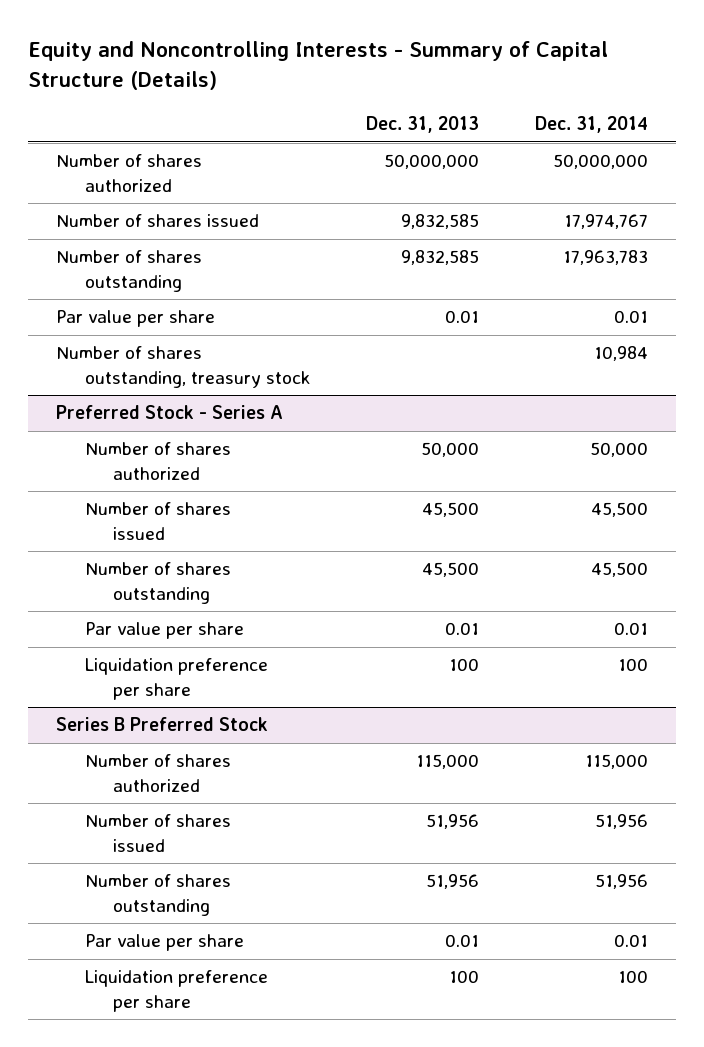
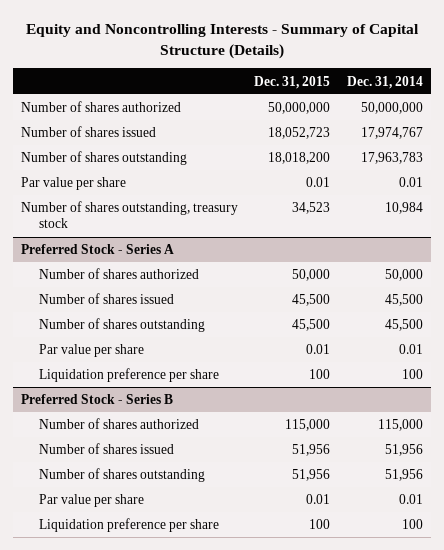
[366,116,480,134] Dec. 31, 2013 -> none
none -> [254,75,331,89] Dec. 31, 2015
[55,717,268,732] Series B Preferred Stock -> [21,394,174,405] Preferred Stock - Series B

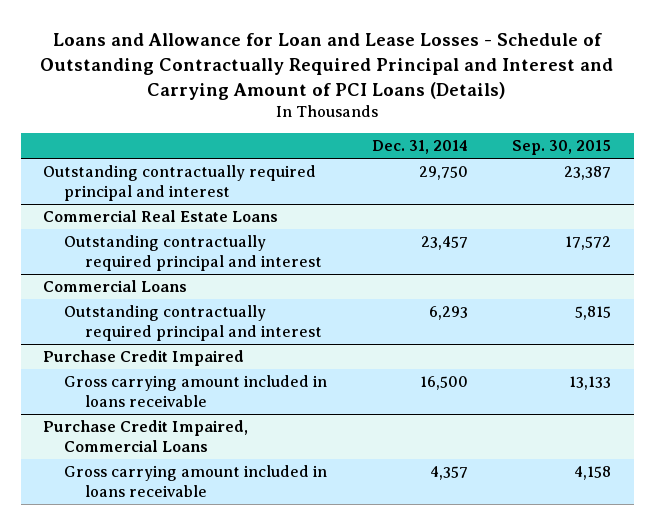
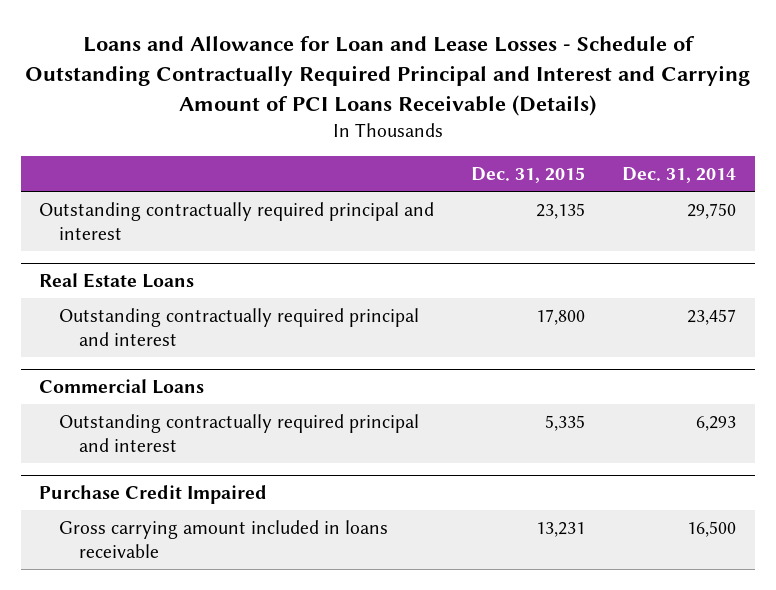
[40,33,614,100] Loans and Allowance for Loan and Lease Losses - Schedule of Outstanding Contractually Required Principal and Interest and Carrying Amount of PCI Loans (Details) -> [24,35,750,116] Loans and Allowance for Loan and Lease Losses - Schedule of Outstanding Contractually Required Principal and Interest and Carrying Amount of PCI Loans Receivable (Details)
[512,140,612,156] Sep. 30, 2015 -> none
none -> [471,166,586,183] Dec. 31, 2015
[43,210,279,223] Commercial Real Estate Loans -> [39,272,195,288] Real Estate Loans
[43,420,249,452] Purchase Credit Impaired, Commercial Loans -> none
[64,465,328,497] Gross carrying amount included in loans receivable -> none

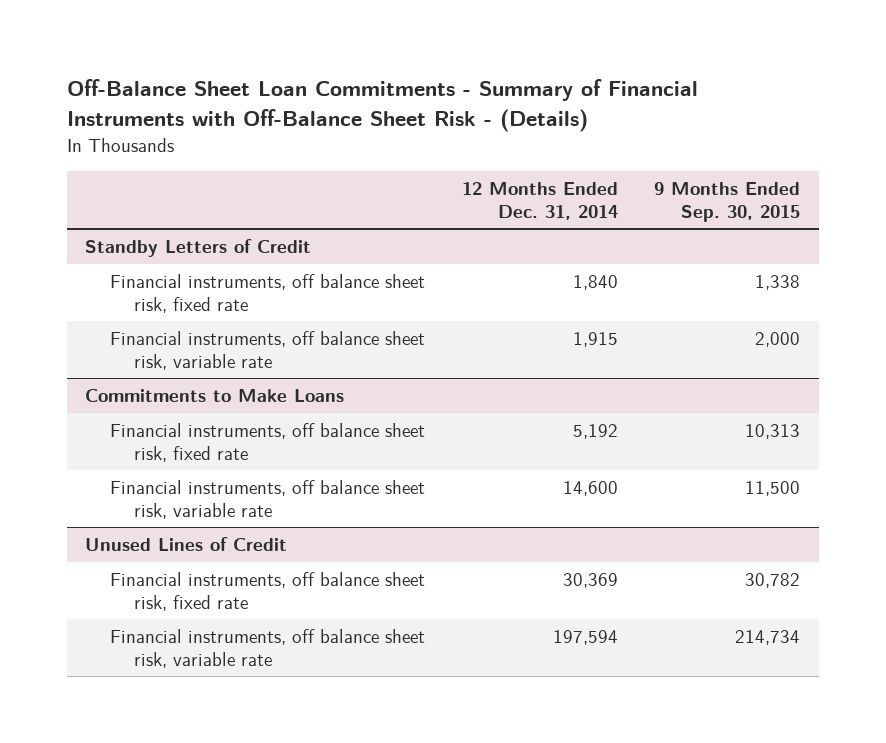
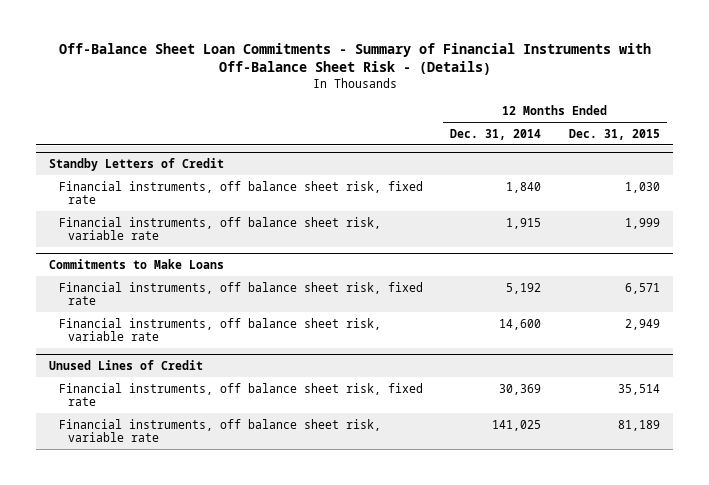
[654,182,801,222] 9 Months Ended Sep. 30, 2015 -> none
none -> [568,128,660,140] Dec. 31, 2015
[552,630,618,646] 197,594 -> [492,419,542,431] 141,025

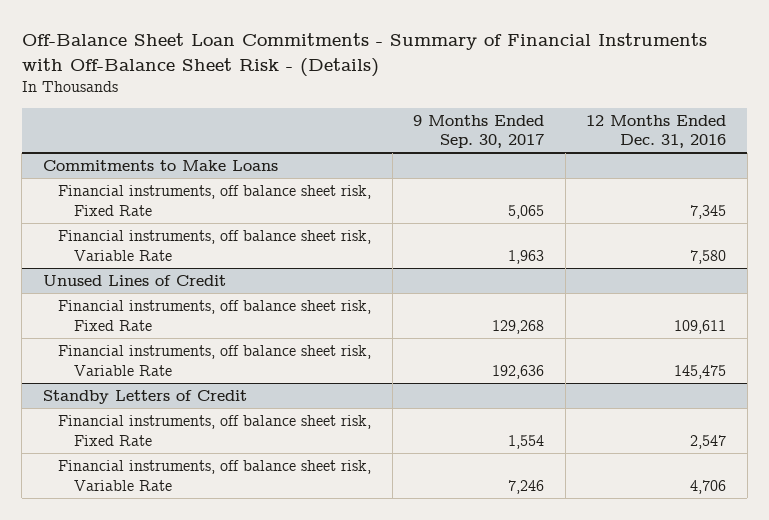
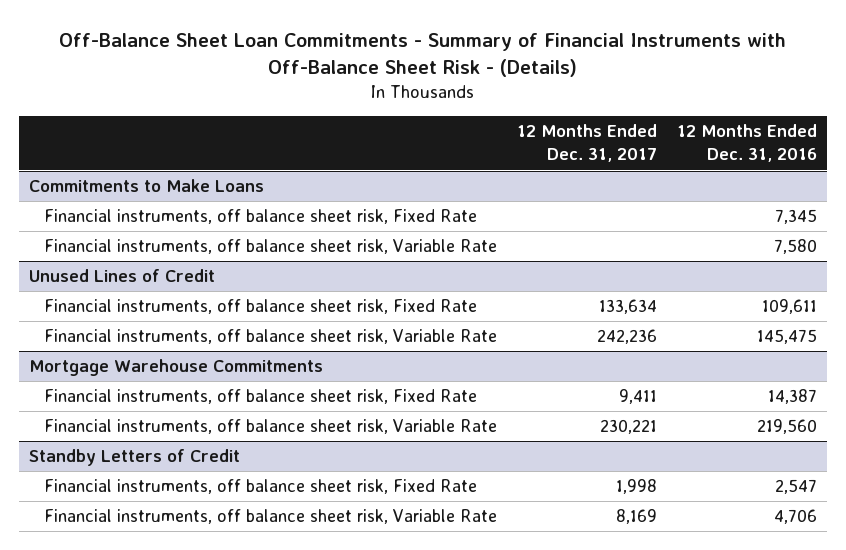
[413,114,545,149] 9 Months Ended Sep. 30, 2017 -> none
none -> [517,124,658,163] 12 Months Ended Dec. 31, 2017
none -> [29,359,324,377] Mortgage Warehouse Commitments
none -> [44,389,478,405] Financial instruments, off balance sheet risk, Fixed Rate
none -> [44,419,498,435] Financial instruments, off balance sheet risk, Variable Rate

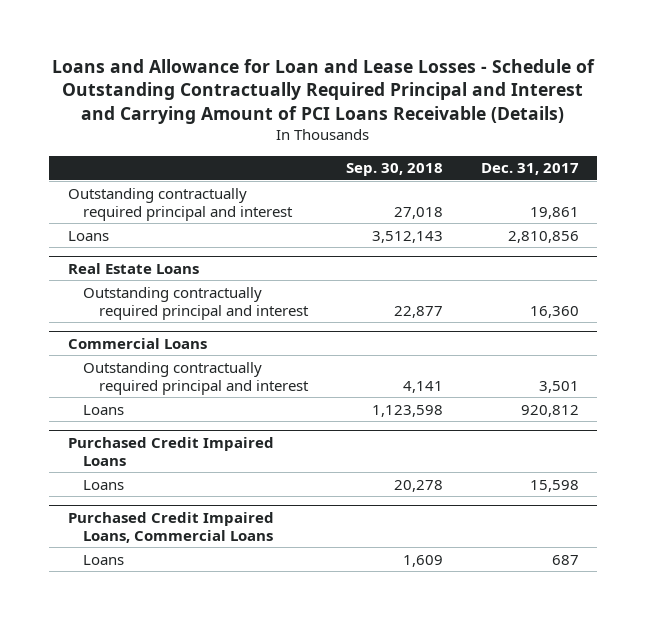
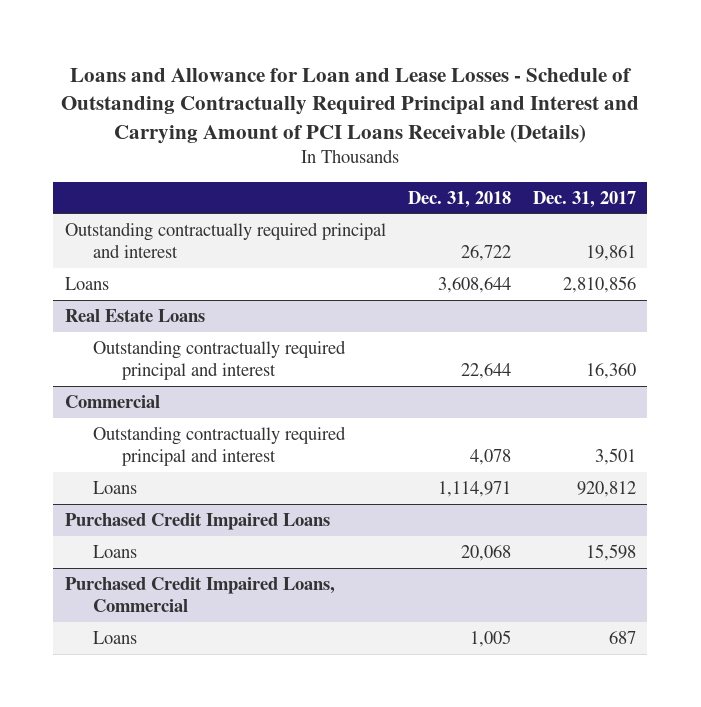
[345,163,443,177] Sep. 30, 2018 -> none
none -> [407,190,511,208] Dec. 31, 2018
[67,337,207,349] Commercial Loans -> [64,394,160,408] Commercial
[67,511,274,543] Purchased Credit Impaired Loans, Commercial Loans -> [64,576,335,612] Purchased Credit Impaired Loans, Commercial

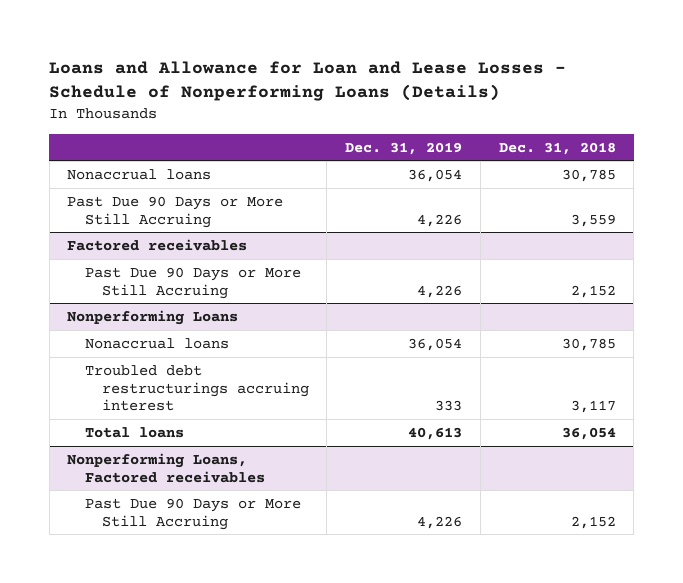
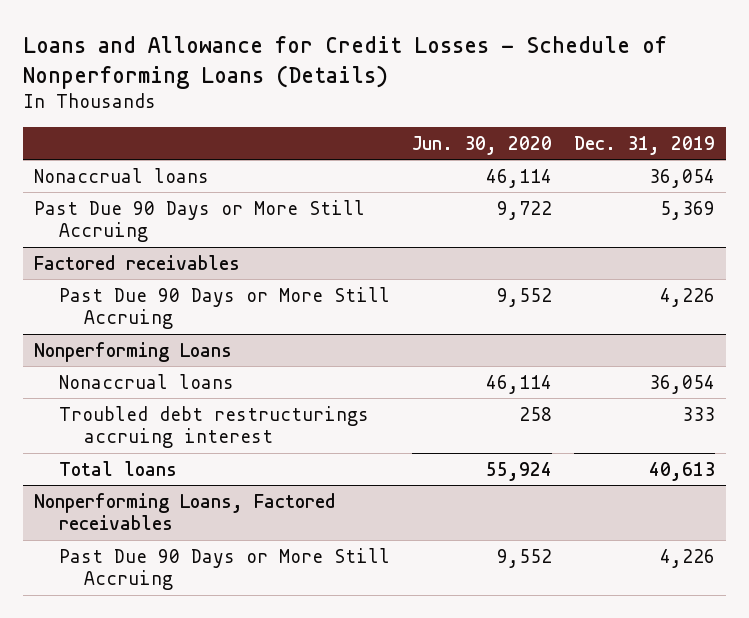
[49,61,567,102] Loans and Allowance for Loan and Lease Losses - Schedule of Nonperforming Loans (Details) -> [23,35,668,89] Loans and Allowance for Credit Losses - Schedule of Nonperforming Loans (Details)
[498,141,616,155] Dec. 31, 2018 -> none
none -> [411,135,552,155] Jun. 30, 2020
[417,213,463,227] 4,226 -> [659,200,715,220] 5,369

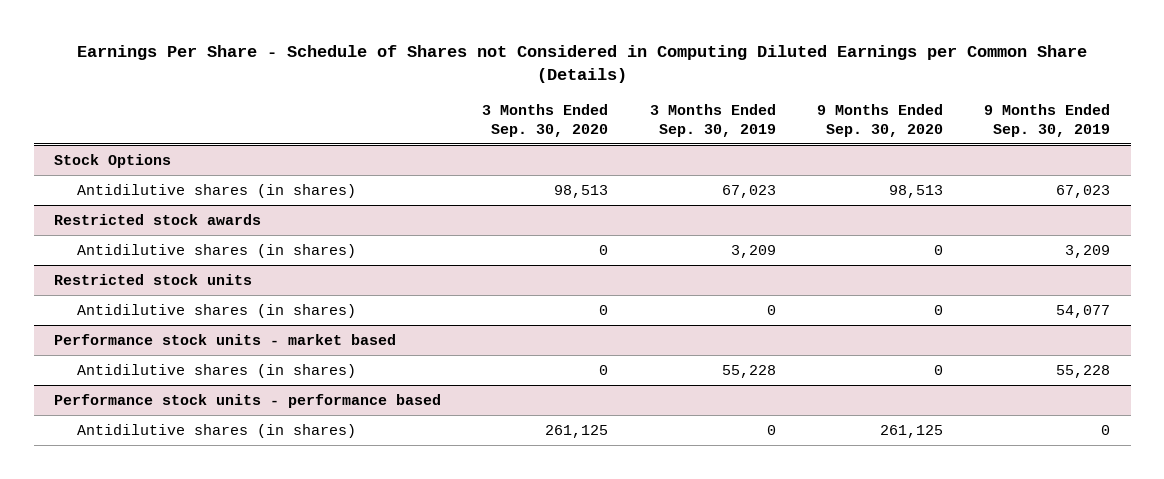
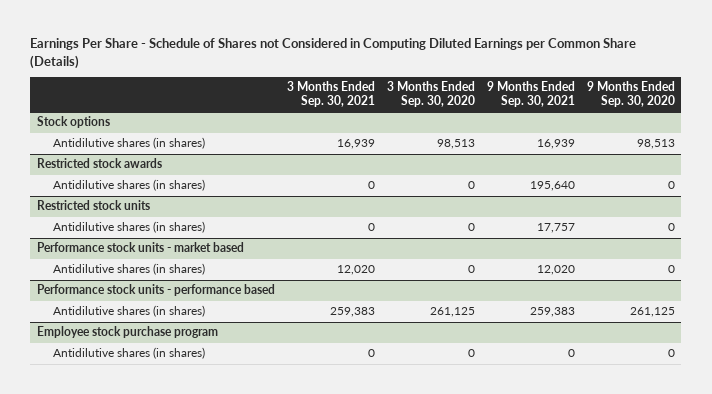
[649,103,776,137] 3 Months Ended Sep. 30, 2019 -> none
[983,103,1110,137] 9 Months Ended Sep. 30, 2019 -> none
none -> [286,81,375,107] 3 Months Ended Sep. 30, 2021
none -> [487,81,576,107] 9 Months Ended Sep. 30, 2021
[54,154,172,169] Stock Options -> [36,116,110,129] Stock options
none -> [36,326,218,339] Employee stock purchase program
none -> [53,347,206,360] Antidilutive shares (in shares)

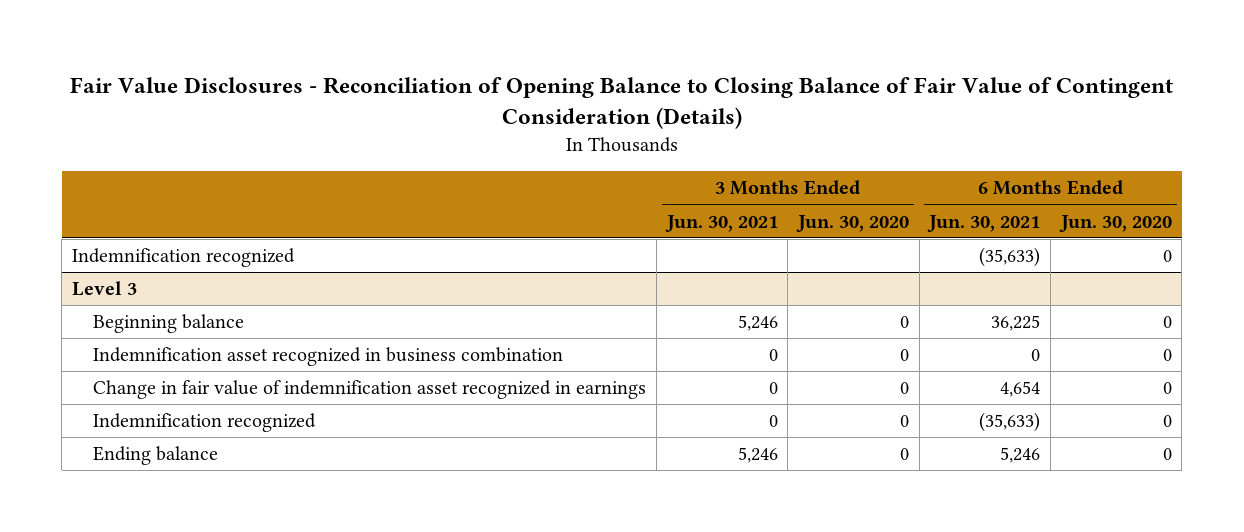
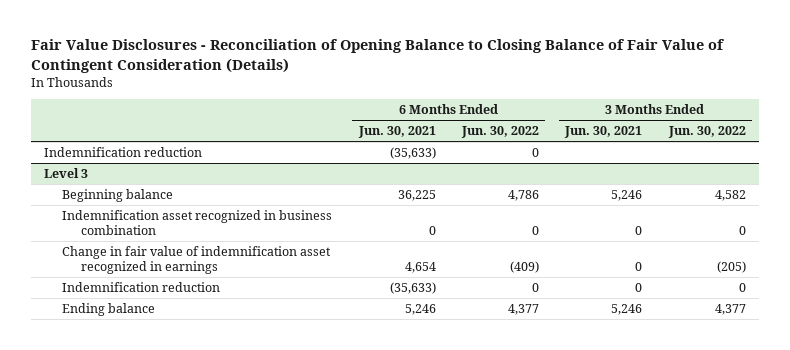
[796,214,910,232] Jun. 30, 2020 -> none
[1058,214,1172,232] Jun. 30, 2020 -> none
none -> [460,126,539,139] Jun. 30, 2022
none -> [667,126,746,139] Jun. 30, 2022
[71,248,295,268] Indemnification recognized -> [44,146,203,157] Indemnification reduction
[93,413,317,433] Indemnification recognized -> [62,281,221,292] Indemnification reduction

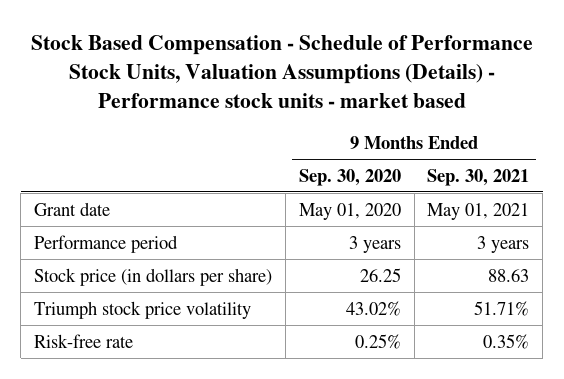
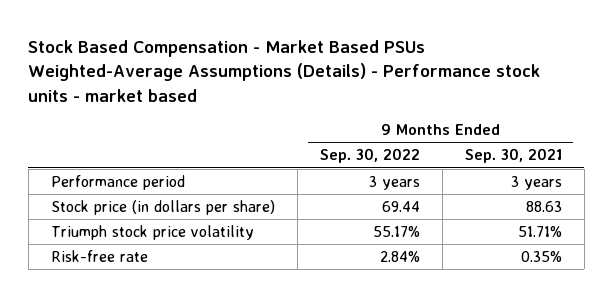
[30,34,533,108] Stock Based Compensation - Schedule of Performance Stock Units, Valuation Assumptions (Details) - Performance stock units - market based -> [28,39,541,102] Stock Based Compensation - Market Based PSUs Weighted-Average Assumptions (Details) - Performance stock units - market based
[298,168,401,186] Sep. 30, 2020 -> none
none -> [319,148,420,164] Sep. 30, 2022
[34,201,111,216] Grant date -> none

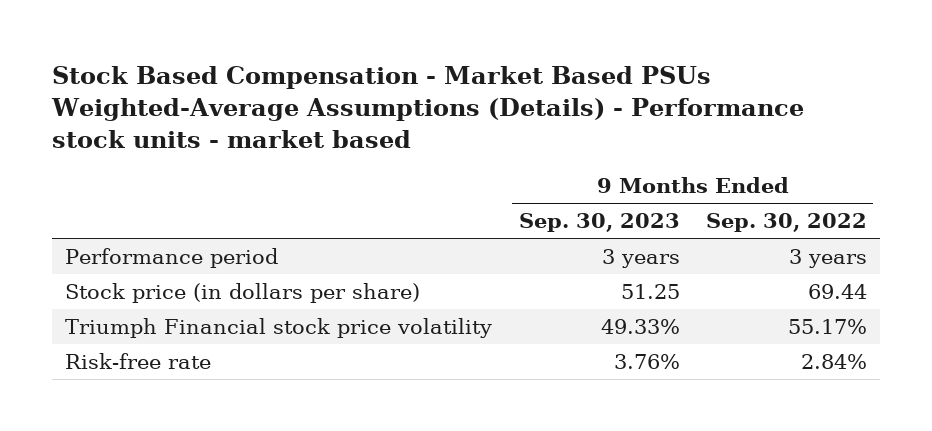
[464,148,562,164] Sep. 30, 2021 -> none
none -> [518,213,680,233] Sep. 30, 2023
[50,224,254,240] Triumph stock price volatility -> [65,318,493,339] Triumph Financial stock price volatility

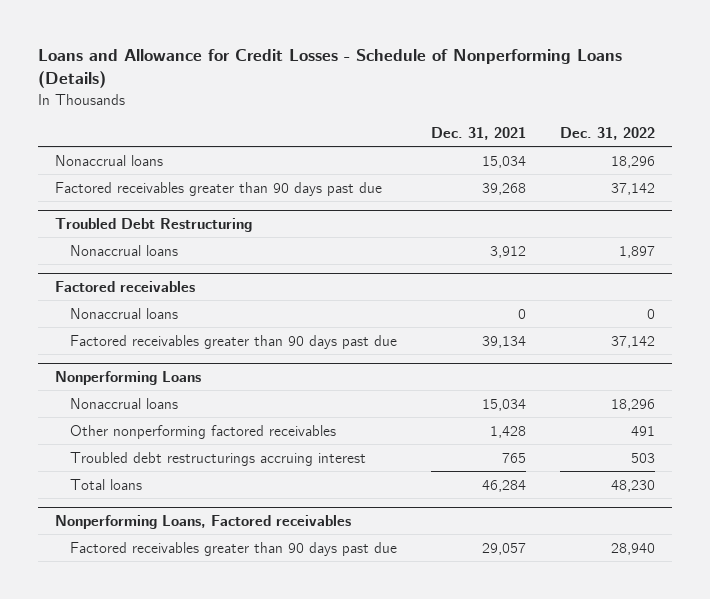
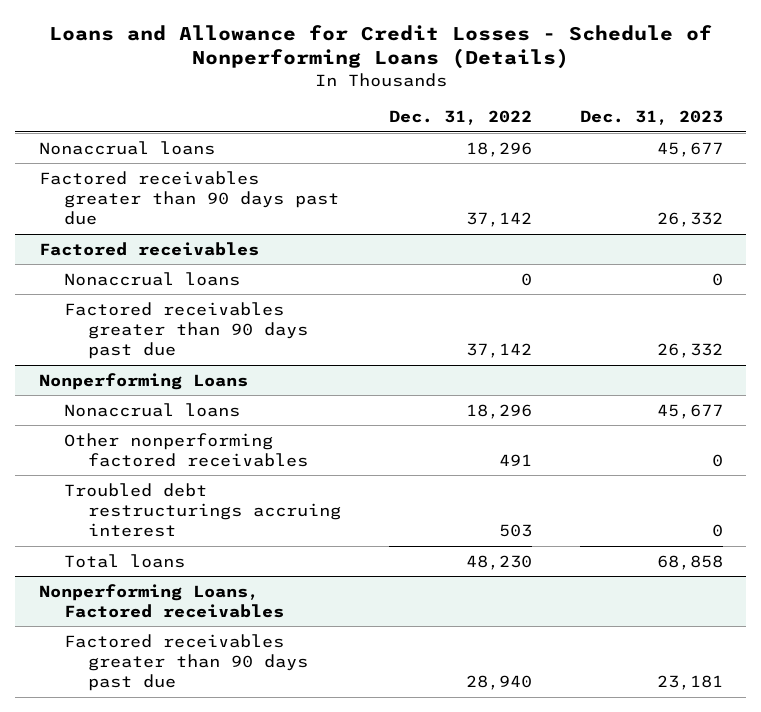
[430,127,526,141] Dec. 31, 2021 -> none
none -> [579,110,723,126] Dec. 31, 2023
[55,217,253,232] Troubled Debt Restructuring -> none
[70,244,179,256] Nonaccrual loans -> none

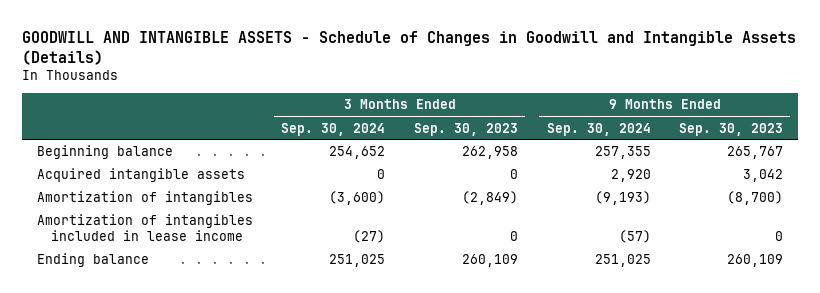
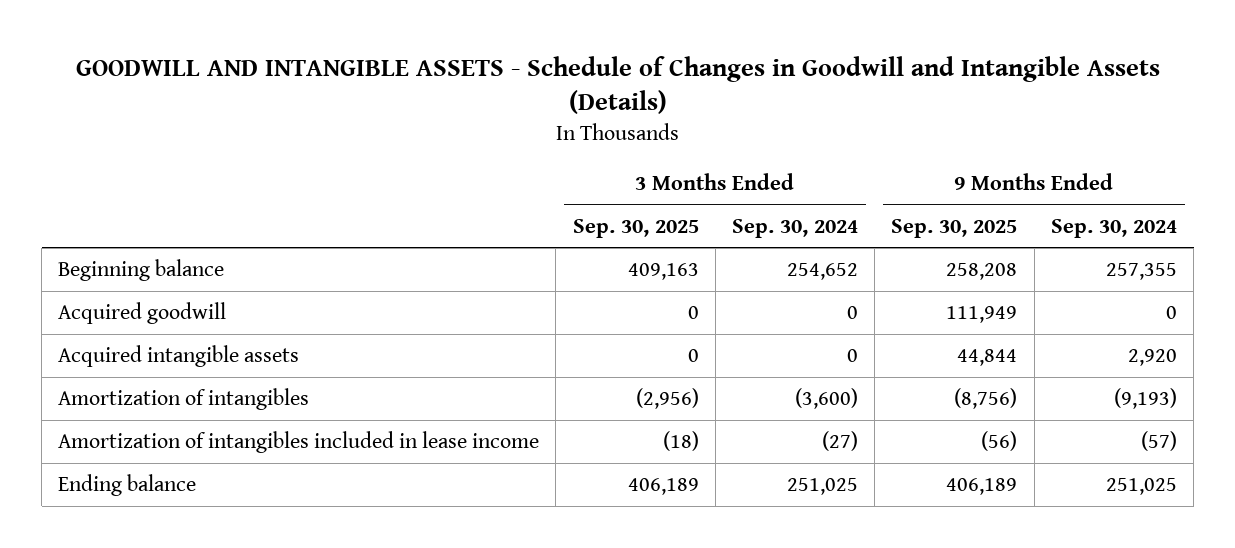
[413,122,518,136] Sep. 30, 2023 -> none
[679,122,784,136] Sep. 30, 2023 -> none
none -> [572,218,699,238] Sep. 30, 2025
none -> [891,218,1018,238] Sep. 30, 2025
none -> [58,302,227,325] Acquired goodwill

